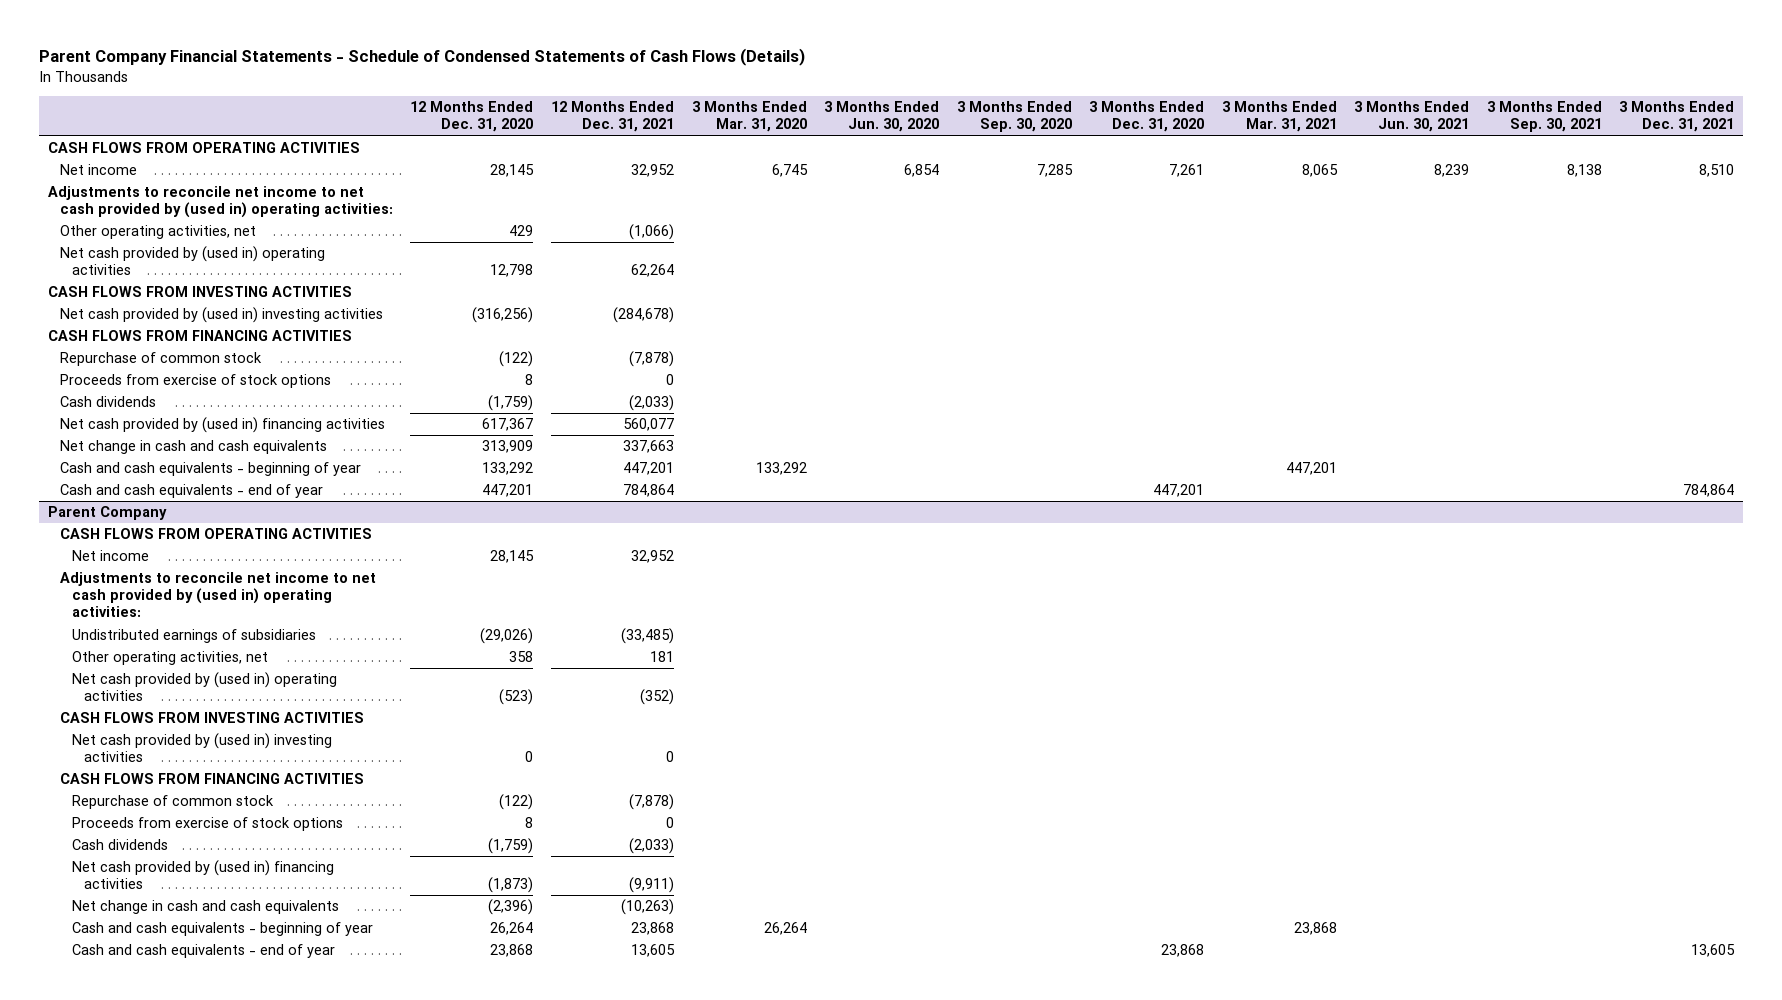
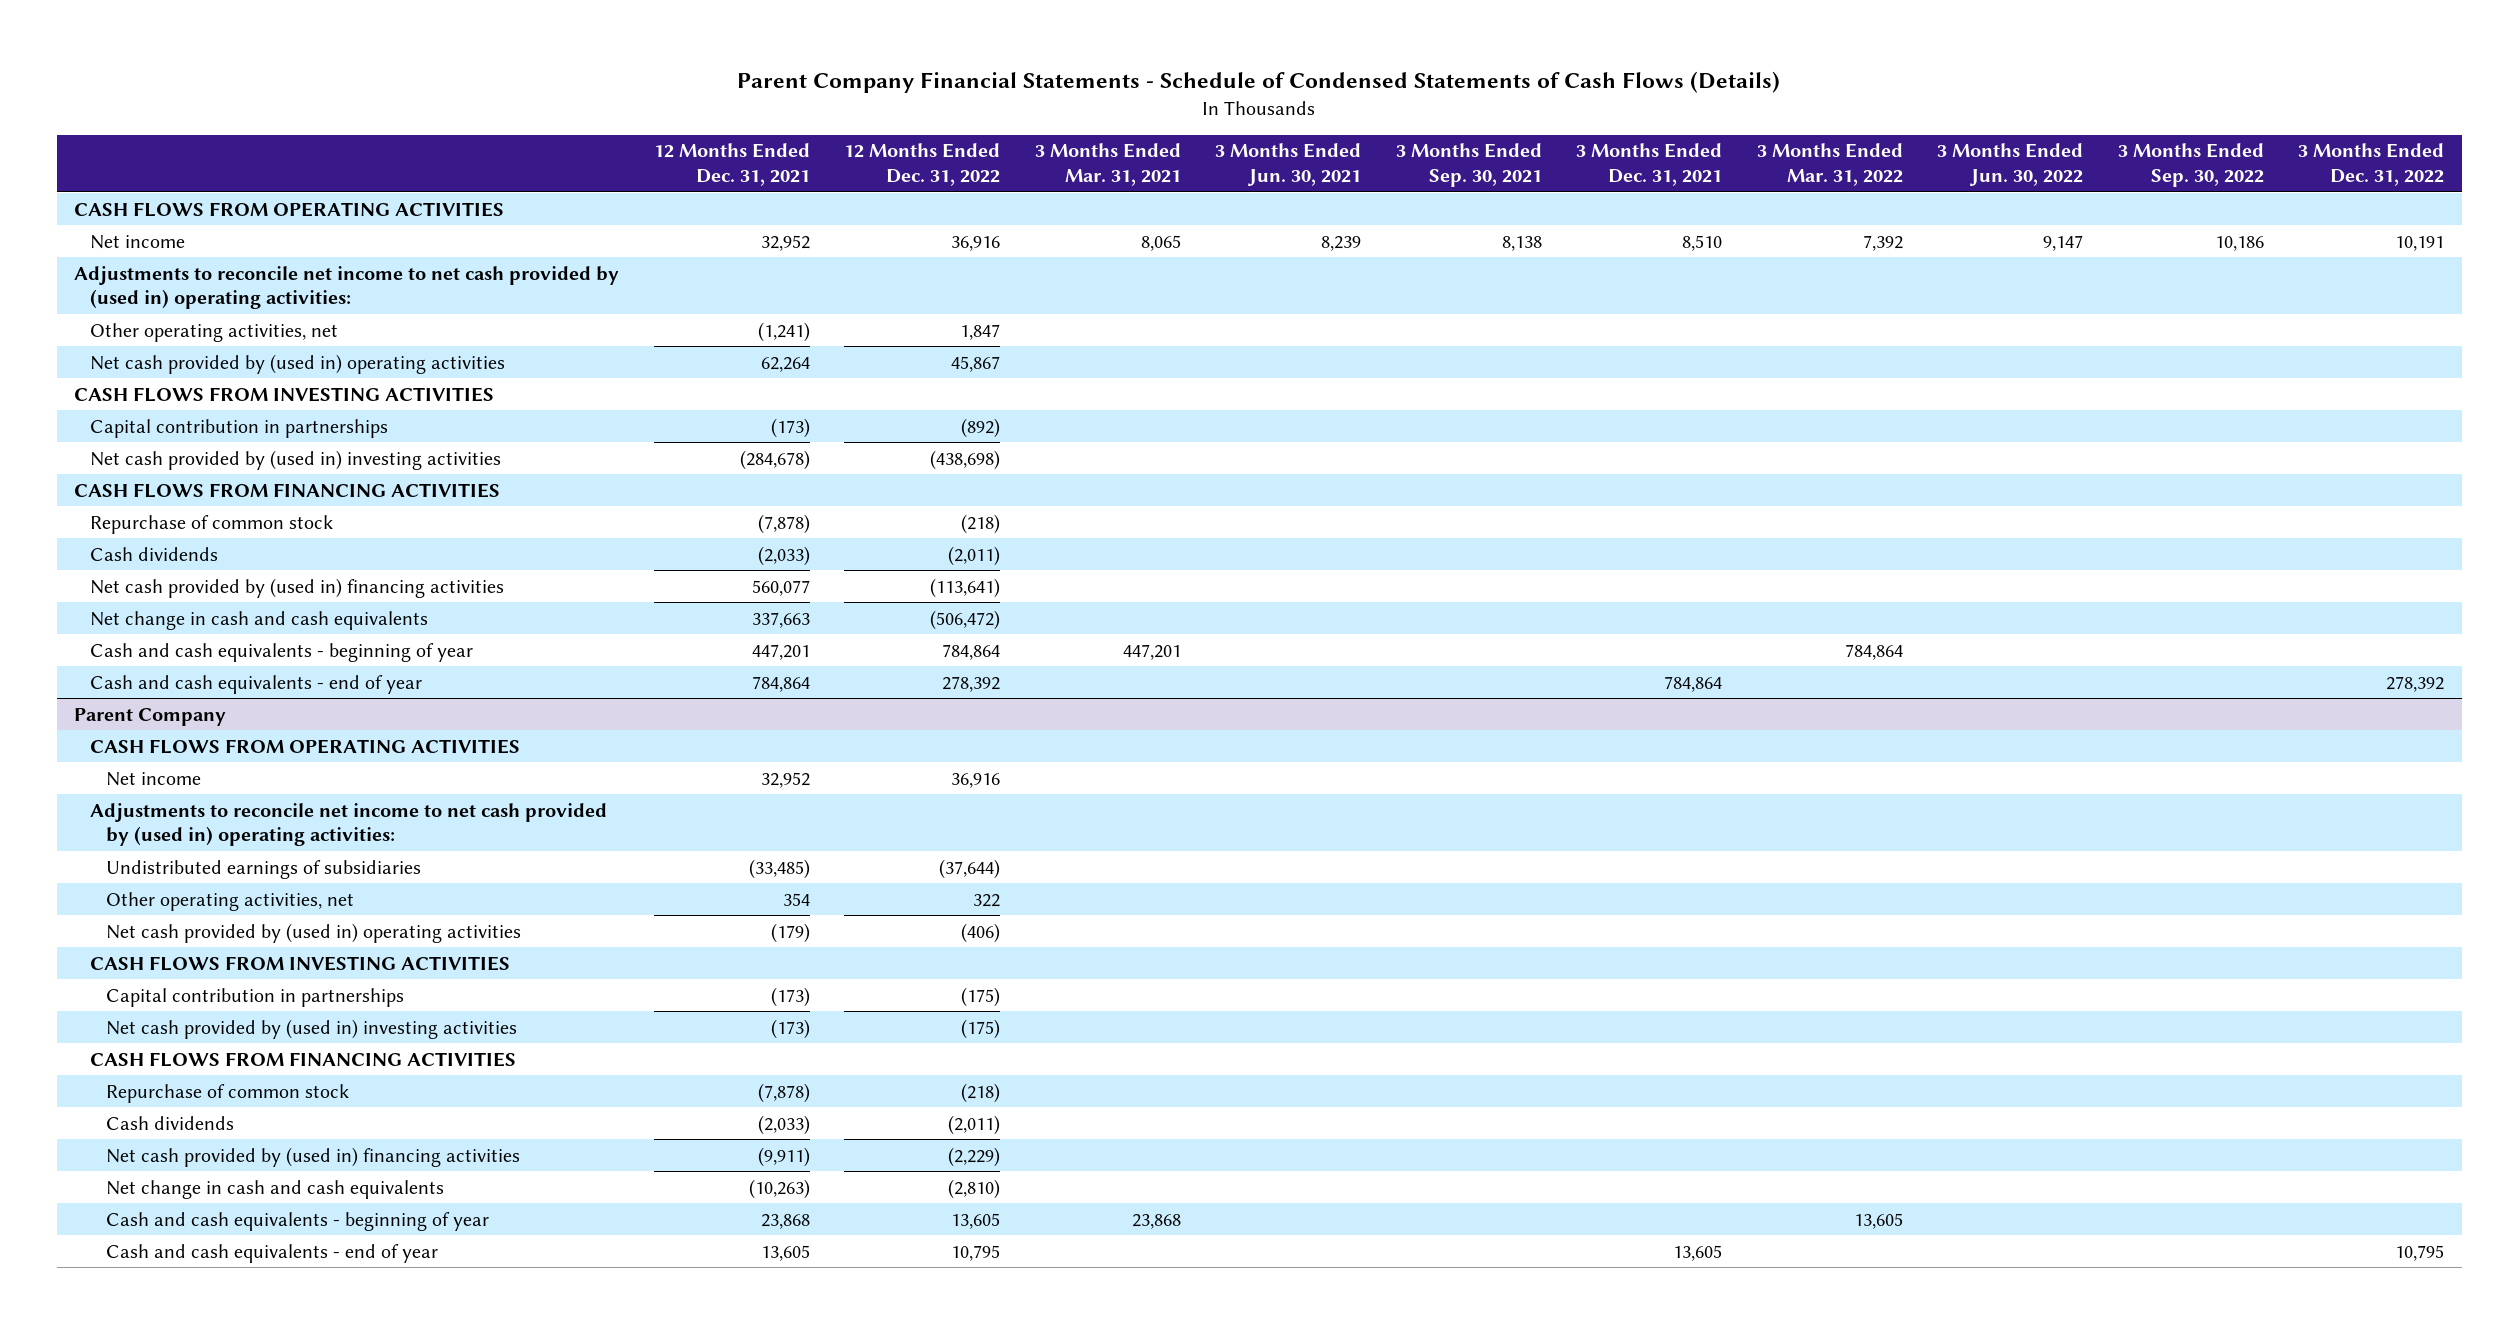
[410,101,534,133] 12 Months Ended Dec. 31, 2020 -> none
[691,101,807,133] 3 Months Ended Mar. 31, 2020 -> none
[824,101,940,133] 3 Months Ended Jun. 30, 2020 -> none
[956,101,1072,133] 3 Months Ended Sep. 30, 2020 -> none
[1089,101,1205,133] 3 Months Ended Dec. 31, 2020 -> none
none -> [844,143,1001,186] 12 Months Ended Dec. 31, 2022
none -> [1756,143,1903,186] 3 Months Ended Mar. 31, 2022
none -> [1937,143,2084,186] 3 Months Ended Jun. 30, 2022
none -> [2117,143,2264,187] 3 Months Ended Sep. 30, 2022
none -> [2298,143,2445,186] 3 Months Ended Dec. 31, 2022
[628,224,674,241] (1,066) -> [757,321,810,342] (1,241)
none -> [90,418,389,438] Capital contribution in partnerships
[59,374,331,389] Proceeds from exercise of stock options -> none
[649,651,674,663] 181 -> [782,892,810,906] 354
[639,689,674,706] (352) -> [770,922,810,943] (179)
none -> [106,987,405,1007] Capital contribution in partnerships
[665,751,674,763] 0 -> [770,1018,810,1039] (173)
[71,817,343,832] Proceeds from exercise of stock options -> none

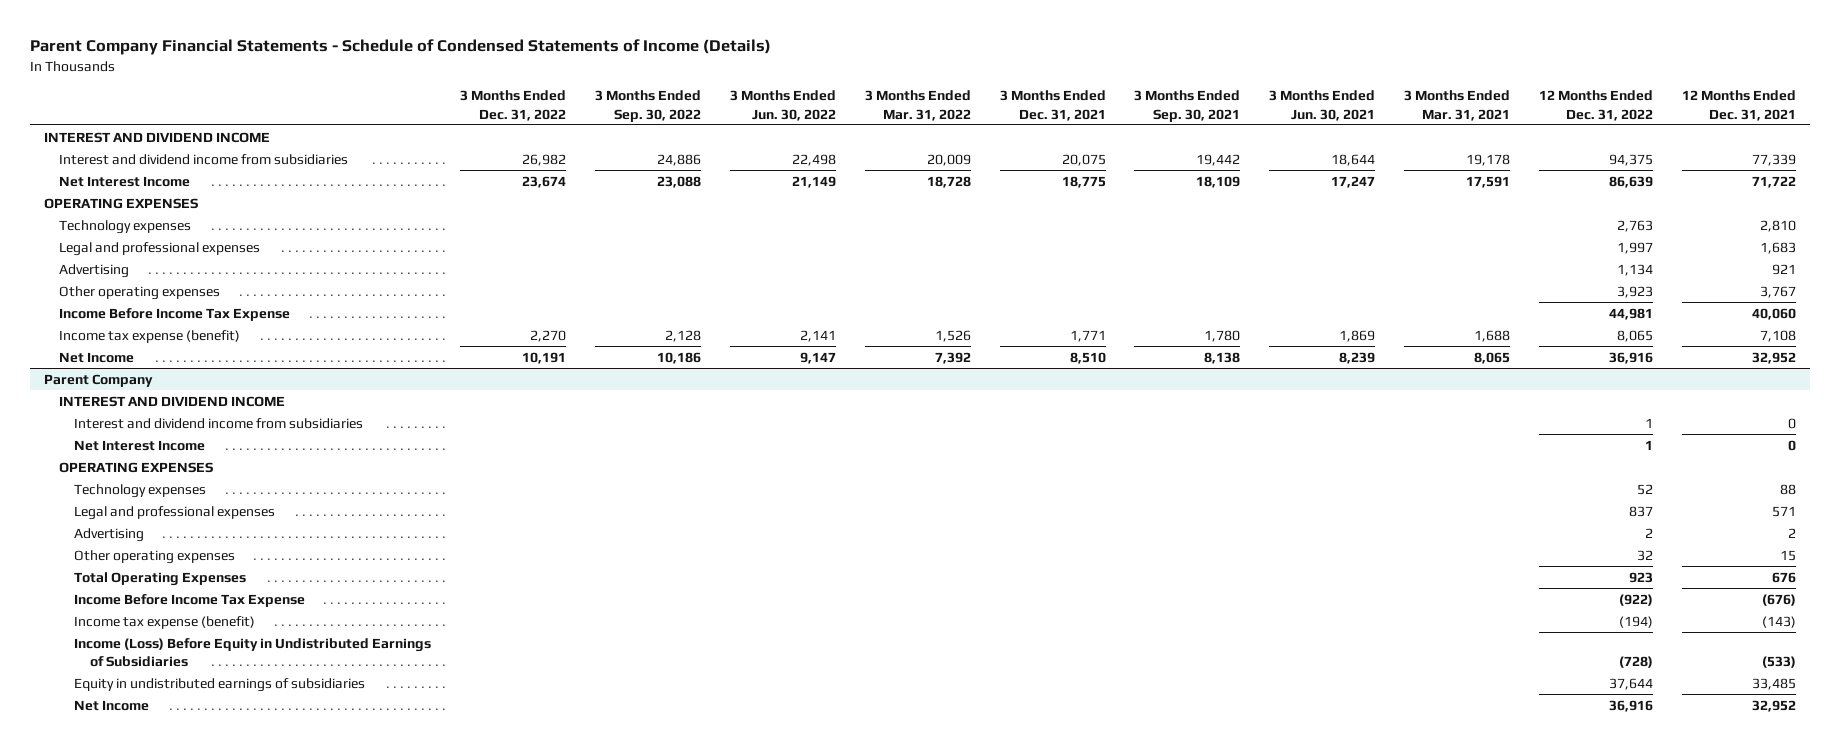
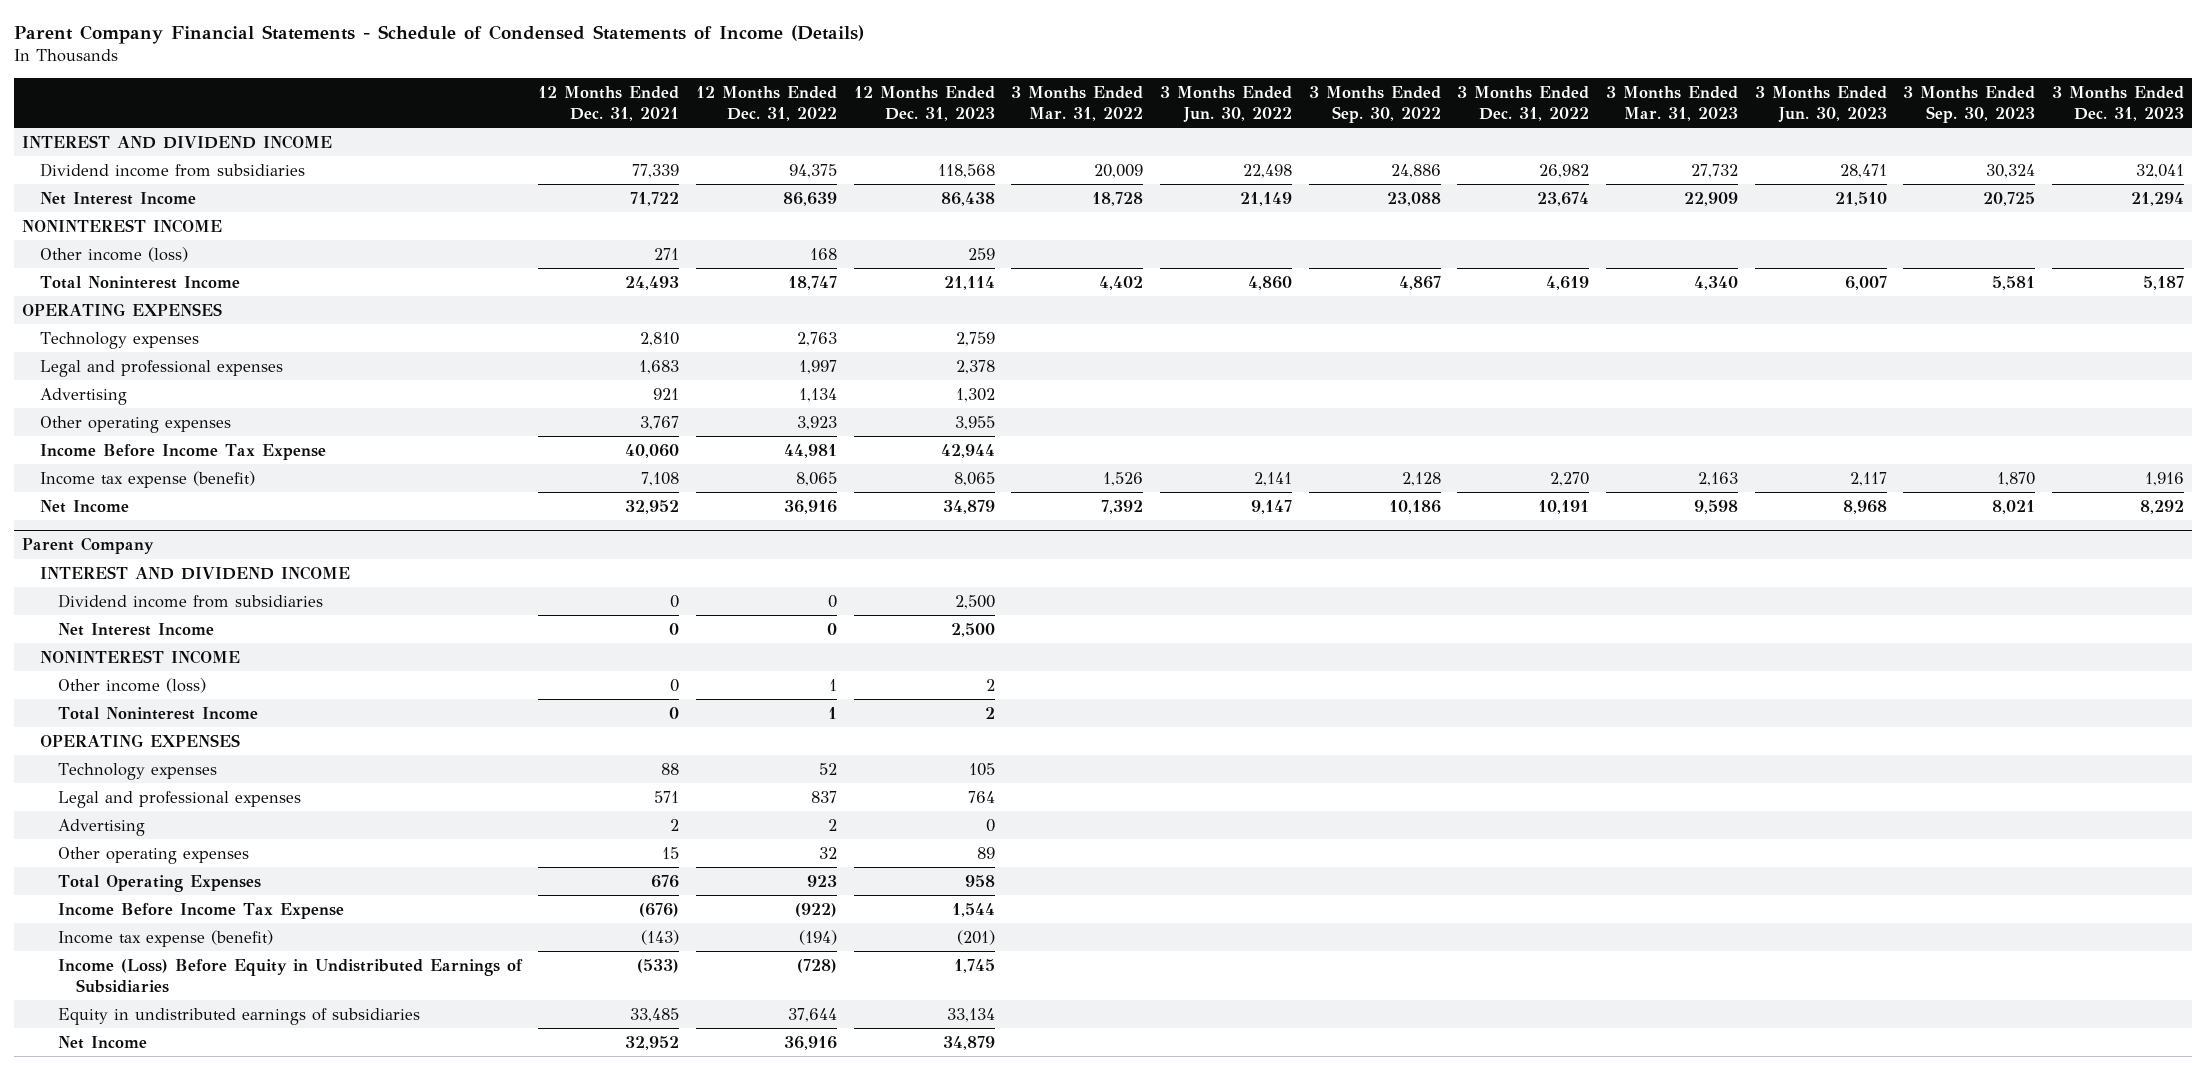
[999,90,1106,121] 3 Months Ended Dec. 31, 2021 -> none
[1134,90,1241,122] 3 Months Ended Sep. 30, 2021 -> none
[1269,90,1376,121] 3 Months Ended Jun. 30, 2021 -> none
[1404,90,1511,121] 3 Months Ended Mar. 31, 2021 -> none
none -> [853,85,995,121] 12 Months Ended Dec. 31, 2023
none -> [1605,85,1738,121] 3 Months Ended Mar. 31, 2023
none -> [1754,85,1887,122] 3 Months Ended Jun. 30, 2023
none -> [1903,85,2036,123] 3 Months Ended Sep. 30, 2023
none -> [2051,85,2184,121] 3 Months Ended Dec. 31, 2023
[59,153,349,165] Interest and dividend income from subsidiaries -> [39,162,305,177] Dividend income from subsidiaries
none -> [21,218,222,233] NONINTEREST INCOME
none -> [39,246,188,262] Other income (loss)
none -> [39,275,240,289] Total Noninterest Income
[74,417,364,429] Interest and dividend income from subsidiaries -> [57,593,323,608] Dividend income from subsidiaries
[1644,417,1653,428] 1 -> [827,594,837,608] 0
[1644,439,1653,450] 1 -> [826,622,837,635] 0
none -> [39,649,240,664] NONINTEREST INCOME
none -> [57,677,206,693] Other income (loss)
none -> [57,706,258,720] Total Noninterest Income

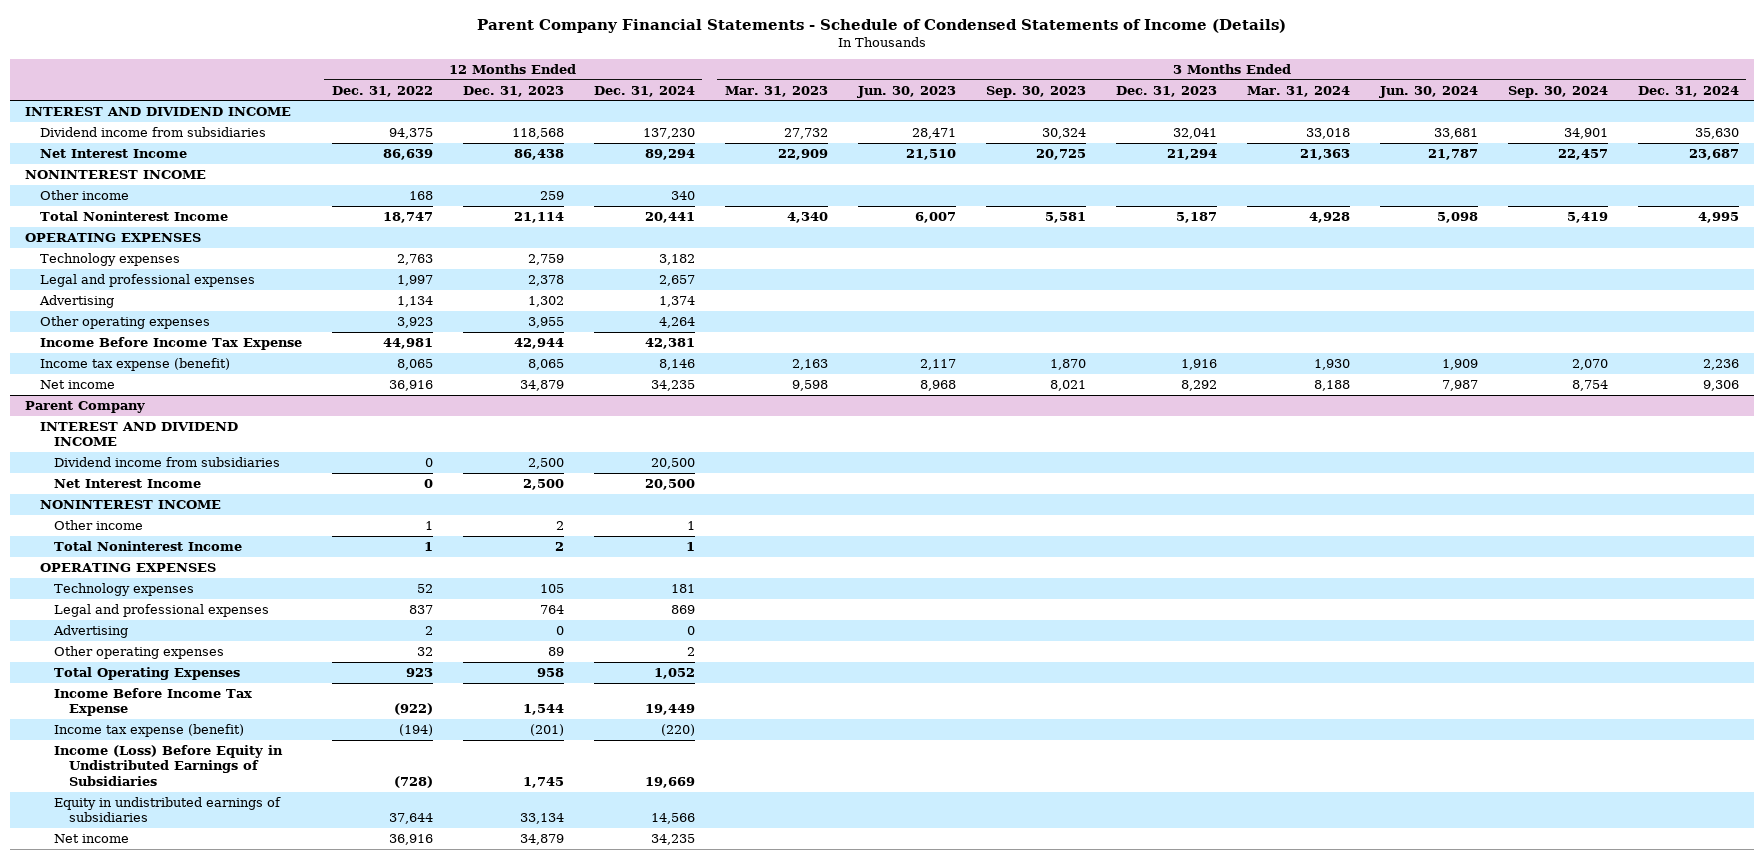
[538,85,680,121] 12 Months Ended Dec. 31, 2021 -> none
[1011,85,1144,121] 3 Months Ended Mar. 31, 2022 -> none
[1159,85,1292,122] 3 Months Ended Jun. 30, 2022 -> none
[1308,85,1441,123] 3 Months Ended Sep. 30, 2022 -> none
[1457,85,1590,121] 3 Months Ended Dec. 31, 2022 -> none
none -> [593,85,695,97] Dec. 31, 2024
none -> [1246,85,1350,97] Mar. 31, 2024
none -> [1378,85,1478,98] Jun. 30, 2024
none -> [1507,85,1608,98] Sep. 30, 2024
none -> [1637,85,1739,97] Dec. 31, 2024
[39,246,188,262] Other income (loss) -> [39,189,129,200] Other income
[39,499,129,513] Net Income -> [39,379,115,389] Net income
[57,677,206,693] Other income (loss) -> [54,519,144,530] Other income
[57,1035,147,1049] Net Income -> [54,833,130,843] Net income

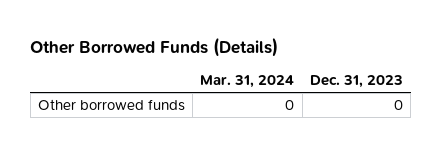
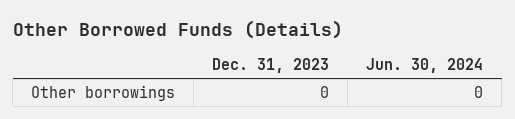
[200,75,295,89] Mar. 31, 2024 -> none
none -> [366,58,484,74] Jun. 30, 2024
[37,99,185,112] Other borrowed funds -> [31,84,176,101] Other borrowings

